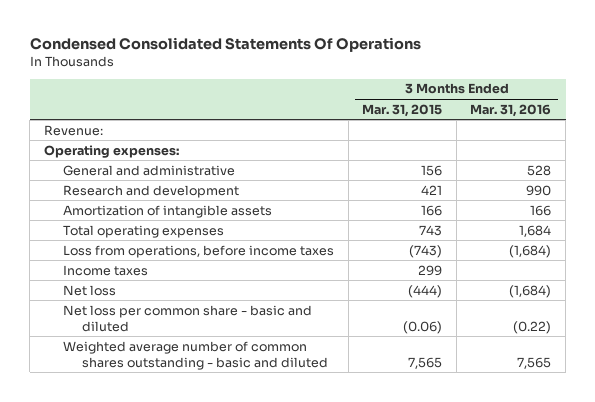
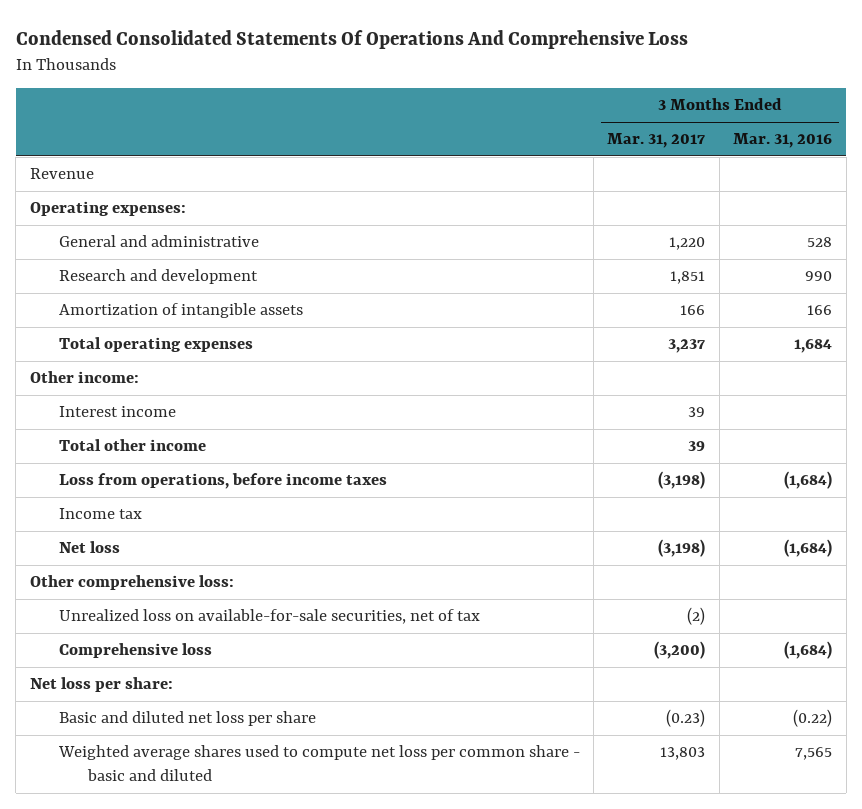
[29,37,421,53] Condensed Consolidated Statements Of Operations -> [15,29,688,49] Condensed Consolidated Statements Of Operations And Comprehensive Loss
[362,103,443,117] Mar. 31, 2015 -> none
none -> [607,133,706,149] Mar. 31, 2017
[43,124,103,136] Revenue: -> [29,168,94,180] Revenue
none -> [29,371,139,384] Other income:
none -> [58,406,176,418] Interest income
none -> [58,439,206,452] Total other income
[62,264,148,276] Income taxes -> [58,508,142,520] Income tax
none -> [29,575,234,591] Other comprehensive loss:
none -> [58,609,480,625] Unrealized loss on available-for-sale securities, net of tax
none -> [58,643,212,659] Comprehensive loss
none -> [29,677,173,693] Net loss per share:
[62,304,312,332] Net loss per common share - basic and diluted -> [58,711,316,727] Basic and diluted net loss per share
[62,340,329,370] Weighted average number of common shares outstanding - basic and diluted -> [57,745,580,782] Weighted average shares used to compute net loss per common share - basic and diluted

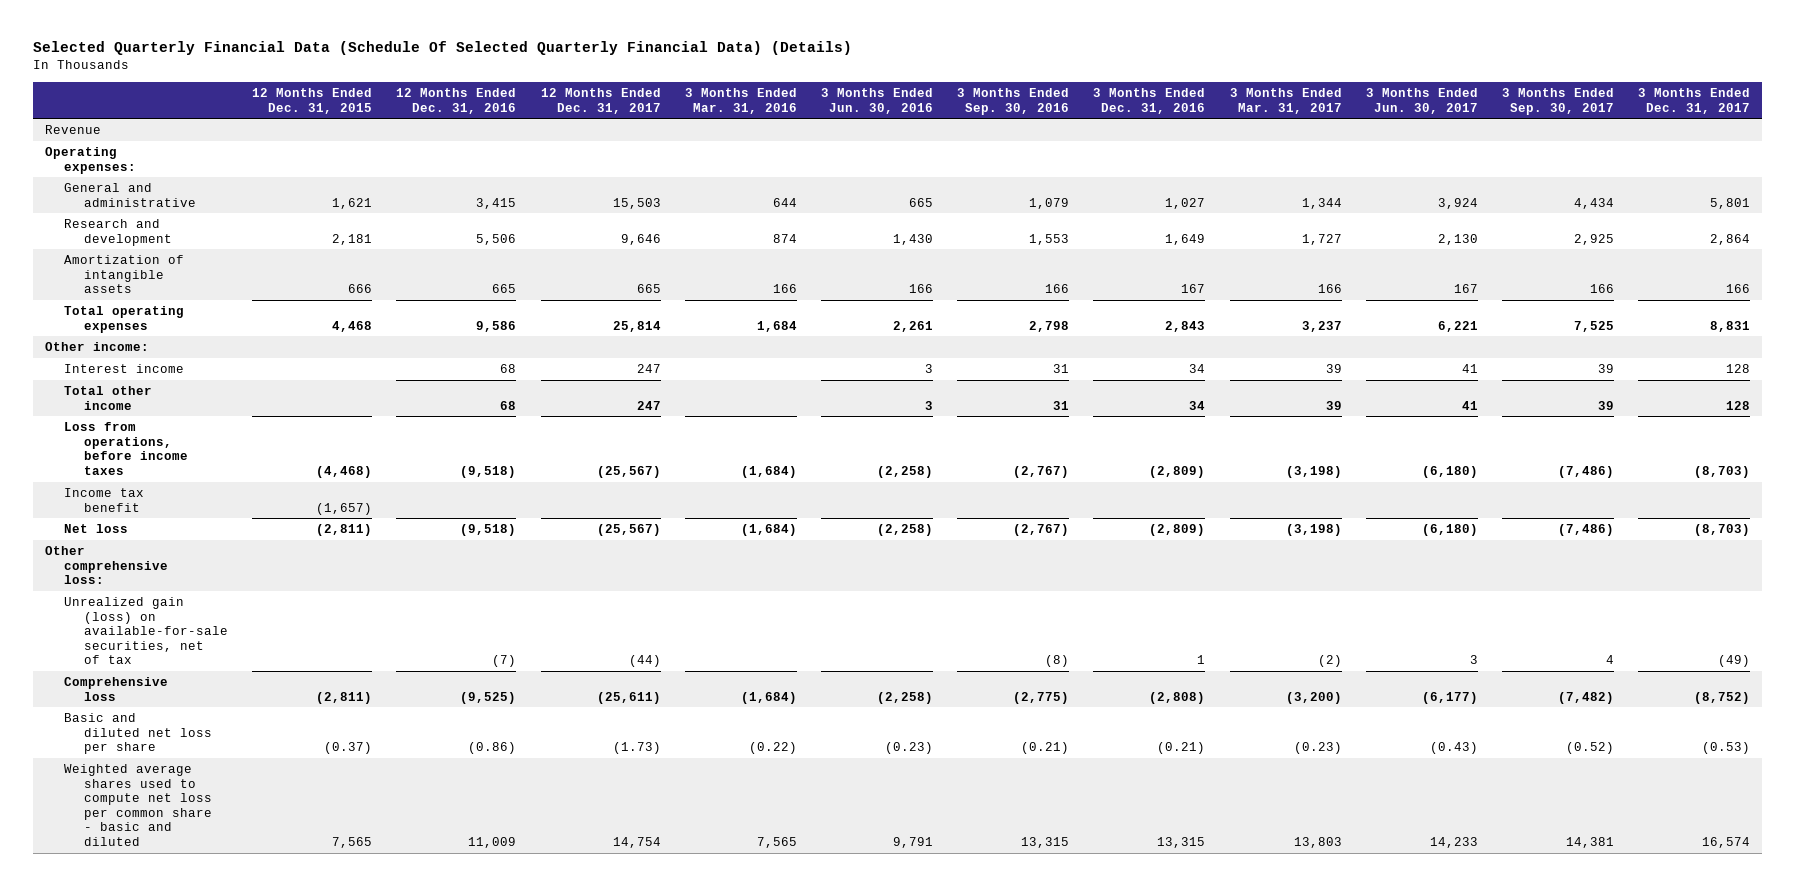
[15,29,688,49] Condensed Consolidated Statements Of Operations And Comprehensive Loss -> [32,41,852,56] Selected Quarterly Financial Data (Schedule Of Selected Quarterly Financial Data) (Details)
none -> [252,88,373,114] 12 Months Ended Dec. 31, 2015
none -> [396,88,517,114] 12 Months Ended Dec. 31, 2016
none -> [540,88,661,114] 12 Months Ended Dec. 31, 2017
none -> [820,88,933,114] 3 Months Ended Jun. 30, 2016
none -> [957,88,1070,115] 3 Months Ended Sep. 30, 2016
none -> [1093,88,1206,114] 3 Months Ended Dec. 31, 2016
none -> [1365,88,1478,114] 3 Months Ended Jun. 30, 2017
none -> [1501,88,1614,115] 3 Months Ended Sep. 30, 2017
none -> [1638,88,1751,114] 3 Months Ended Dec. 31, 2017
[669,237,706,251] 1,220 -> [1301,197,1342,209] 1,344
[807,237,833,248] 528 -> [772,197,797,207] 644
[670,271,706,285] 1,851 -> [1301,233,1342,245] 1,727
[805,271,833,282] 990 -> [772,233,797,243] 874
[58,508,142,520] Income tax -> [64,488,145,512] Income tax benefit
[58,609,480,625] Unrealized loss on available-for-sale securities, net of tax -> [64,597,228,665] Unrealized gain (loss) on available-for-sale securities, net of tax
[29,677,173,693] Net loss per share: -> none

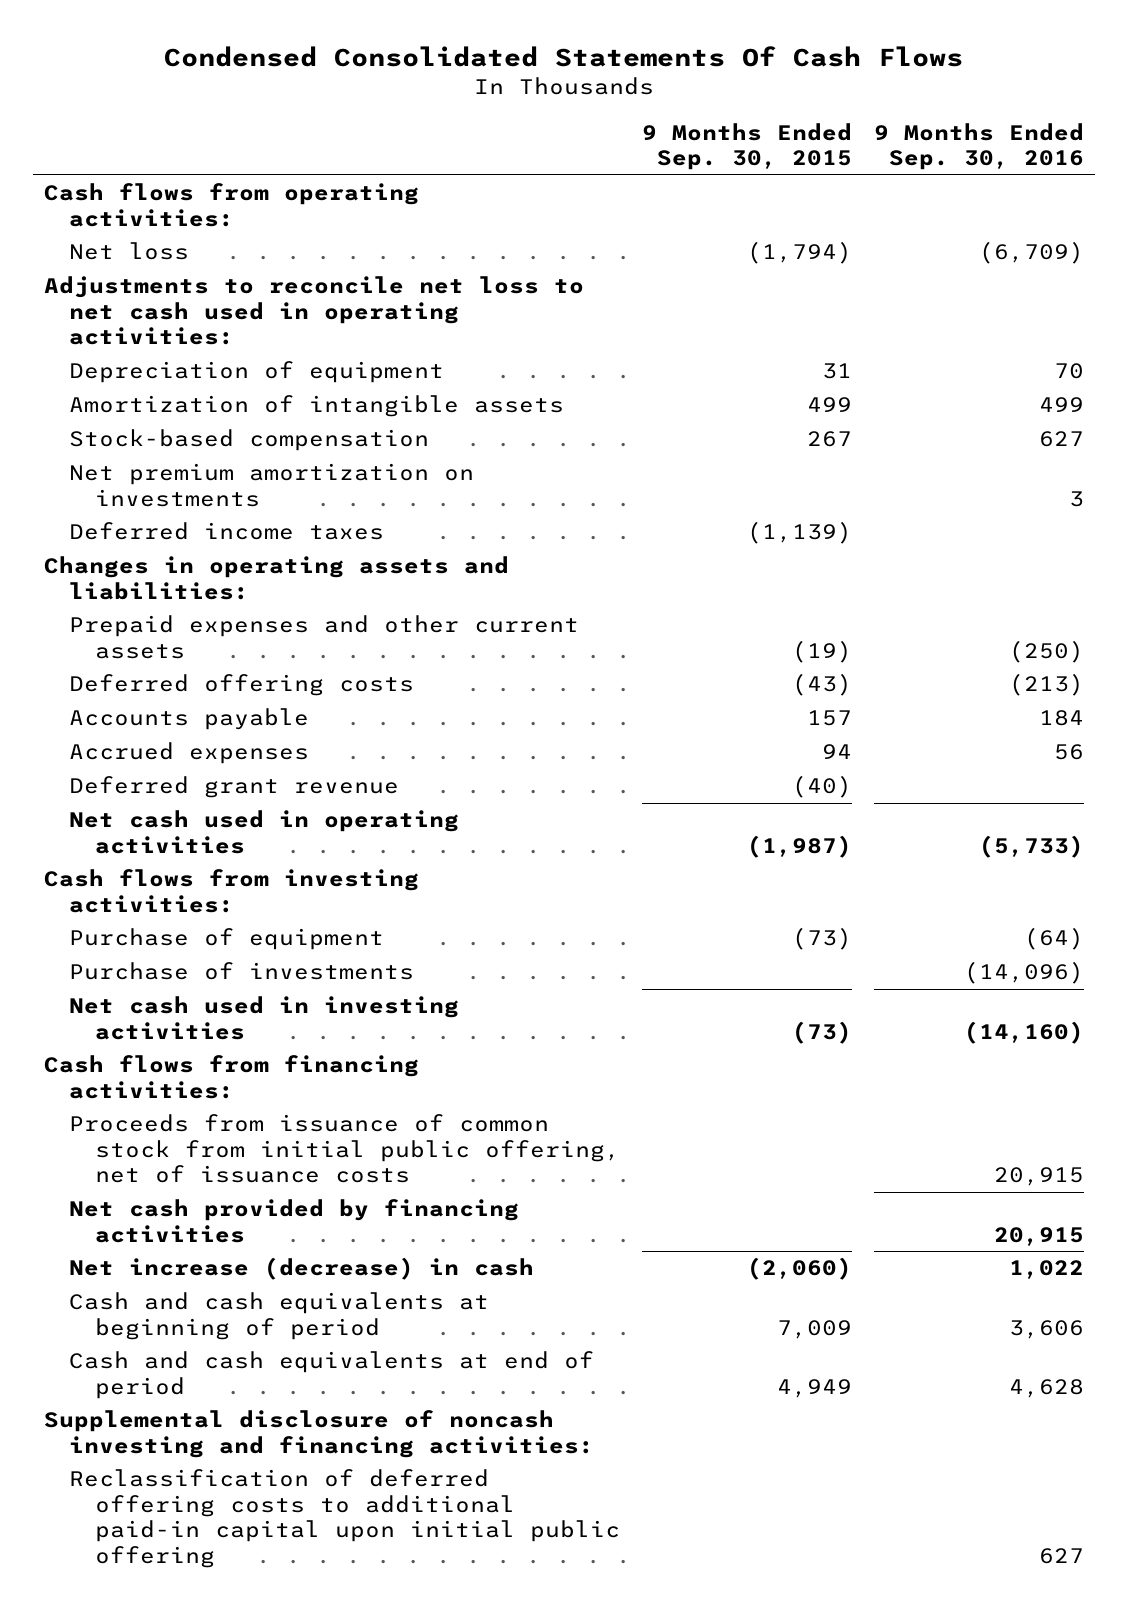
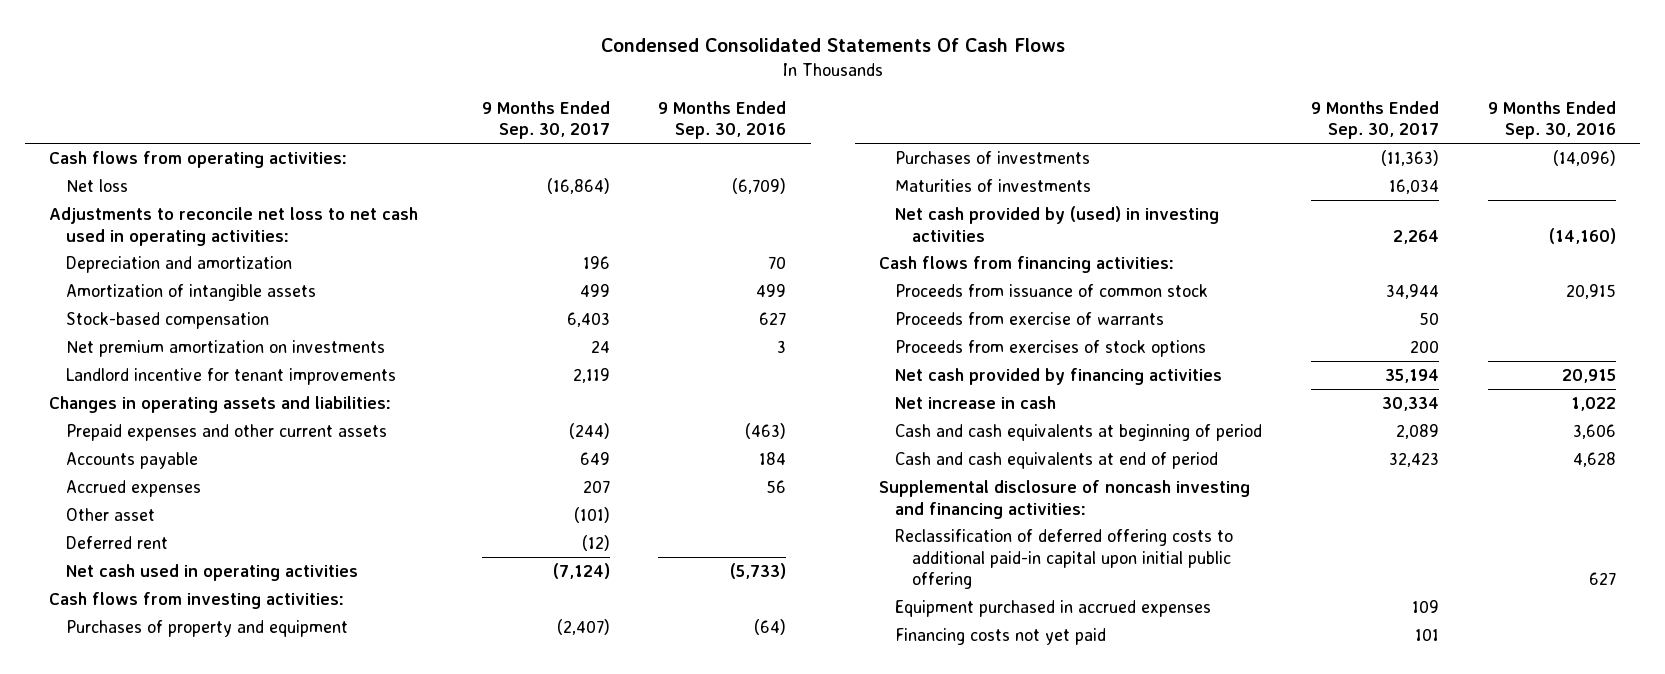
[642,122,853,171] 9 Months Ended Sep. 30, 2015 -> none
none -> [481,100,610,140] 9 Months Ended Sep. 30, 2017
[69,361,445,384] Depreciation of equipment -> [65,255,292,273] Depreciation and amortization
[69,522,385,541] Deferred income taxes -> none
none -> [65,367,396,385] Landlord incentive for tenant improvements
[69,674,415,697] Deferred offering costs -> none
[1009,639,1085,663] (250) -> [745,422,787,439] (463)
[69,776,400,799] Deferred grant revenue -> none
none -> [65,507,155,521] Other asset
none -> [65,535,168,549] Deferred rent
[69,928,385,951] Purchase of equipment -> [65,619,348,637] Purchases of property and equipment
[69,962,415,981] Purchase of investments -> [895,150,1091,164] Purchases of investments
none -> [895,178,1092,192] Maturities of investments
[69,996,460,1040] Net cash used in investing activities -> [895,205,1220,242] Net cash provided by (used) in investing activities
[69,1114,621,1184] Proceeds from issuance of common stock from initial public offering, net of issuance costs -> [895,283,1209,297] Proceeds from issuance of common stock
none -> [895,311,1165,325] Proceeds from exercise of warrants
none -> [895,339,1207,357] Proceeds from exercises of stock options
[69,1257,535,1281] Net increase (decrease) in cash -> [895,395,1057,409] Net increase in cash
none -> [895,599,1212,617] Equipment purchased in accrued expenses
none -> [895,627,1107,645] Financing costs not yet paid

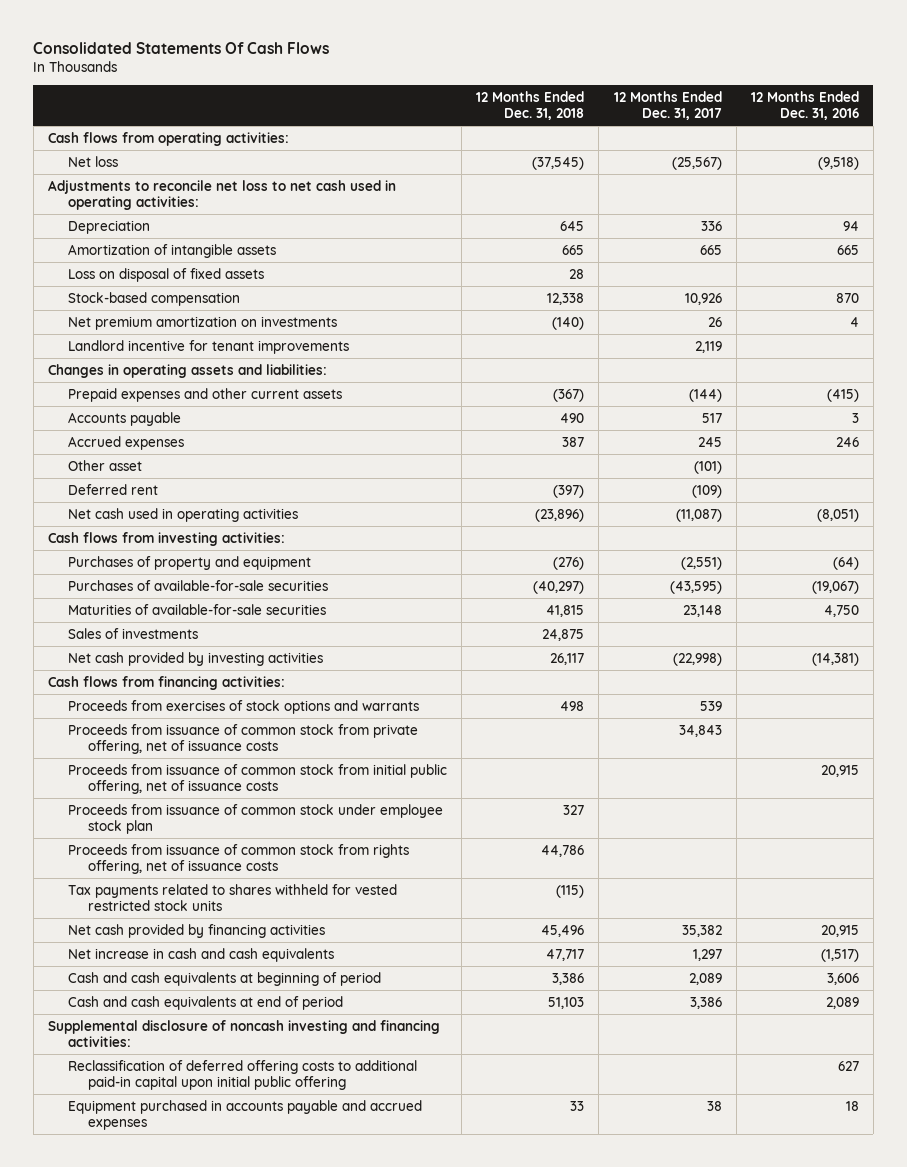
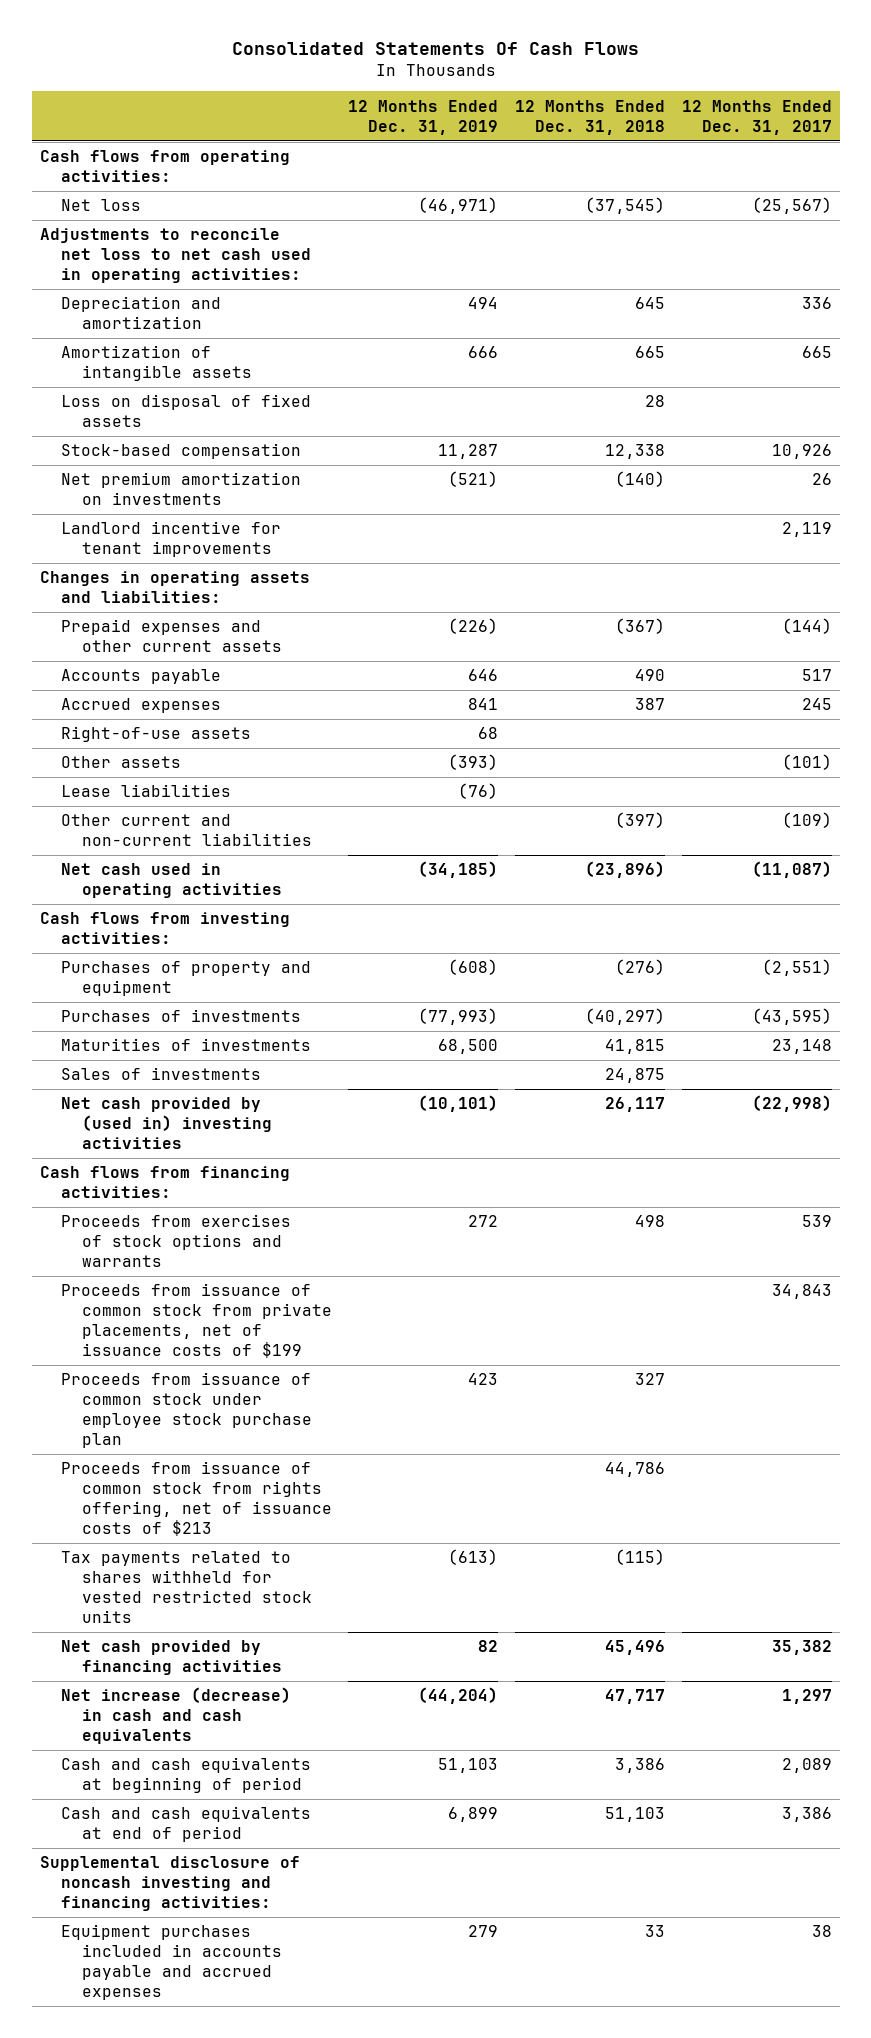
[750,90,859,120] 12 Months Ended Dec. 31, 2016 -> none
none -> [348,99,499,135] 12 Months Ended Dec. 31, 2019
[68,219,151,234] Depreciation -> [60,296,221,330] Depreciation and amortization
none -> [60,726,251,743] Right-of-use assets
[68,459,143,471] Other asset -> [60,756,181,769] Other assets
none -> [60,784,231,798] Lease liabilities
[68,483,159,495] Deferred rent -> [60,814,312,847] Other current and non-current liabilities
[68,579,329,591] Purchases of available-for-sale securities -> [60,1009,301,1023] Purchases of investments
[68,603,327,615] Maturities of available-for-sale securities -> [60,1038,311,1052] Maturities of investments
[68,651,324,666] Net cash provided by investing activities -> [60,1097,272,1149] Net cash provided by (used in) investing activities
[68,763,448,794] Proceeds from issuance of common stock from initial public offering, net of issuance costs -> none
[68,723,419,754] Proceeds from issuance of common stock from private offering, net of issuance costs -> [60,1283,332,1358] Proceeds from issuance of common stock from private placements, net of issuance costs of $199
[68,803,444,834] Proceeds from issuance of common stock under employee stock plan -> [60,1372,312,1448] Proceeds from issuance of common stock under employee stock purchase plan
[68,843,410,874] Proceeds from issuance of common stock from rights offering, net of issuance costs -> [60,1461,332,1536] Proceeds from issuance of common stock from rights offering, net of issuance costs of $213
[68,947,335,962] Net increase in cash and cash equivalents -> [60,1687,291,1744] Net increase (decrease) in cash and cash equivalents
[68,1059,418,1090] Reclassification of deferred offering costs to additional paid-in capital upon initial public offering -> none
[68,1099,423,1130] Equipment purchased in accounts payable and accrued expenses -> [60,1924,282,2000] Equipment purchases included in accounts payable and accrued expenses

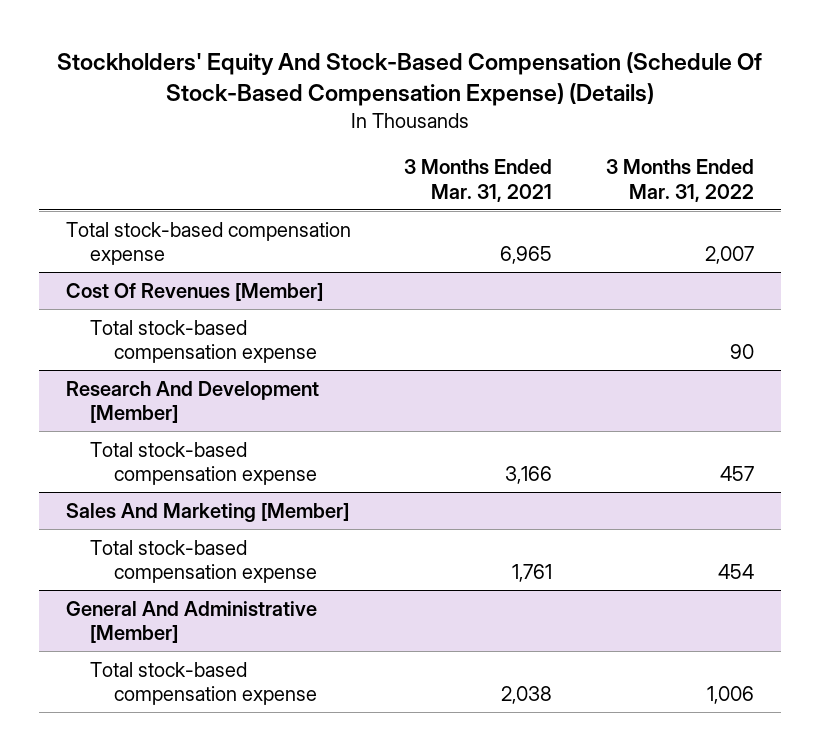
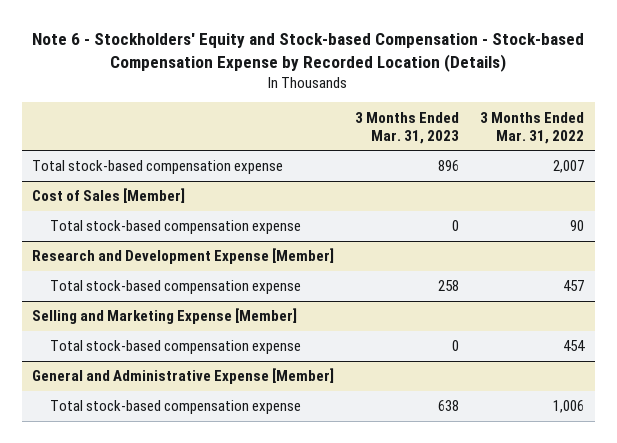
[56,51,762,107] Stockholders' Equity And Stock-Based Compensation (Schedule Of Stock-Based Compensation Expense) (Details) -> [32,32,585,72] Note 6 - Stockholders' Equity and Stock-based Compensation - Stock-based Compensation Expense by Recorded Location (Details)
[404,159,553,202] 3 Months Ended Mar. 31, 2021 -> none
none -> [355,111,460,144] 3 Months Ended Mar. 31, 2023
[65,282,323,301] Cost Of Revenues [Member] -> [32,188,186,204] Cost of Sales [Member]
[65,380,319,424] Research And Development [Member] -> [32,248,335,265] Research and Development Expense [Member]
[65,502,349,522] Sales And Marketing [Member] -> [32,308,298,325] Selling and Marketing Expense [Member]
[65,600,317,644] General And Administrative [Member] -> [32,368,335,385] General and Administrative Expense [Member]

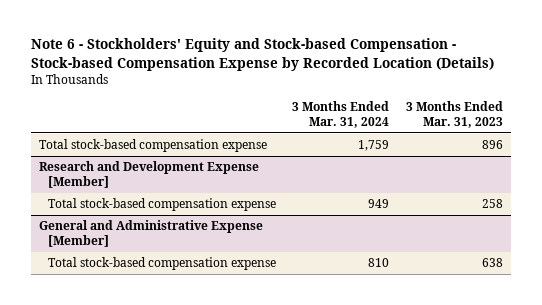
[480,111,585,144] 3 Months Ended Mar. 31, 2022 -> none
none -> [292,100,390,128] 3 Months Ended Mar. 31, 2024
[32,188,186,204] Cost of Sales [Member] -> none
[49,220,301,235] Total stock-based compensation expense -> none
[32,308,298,325] Selling and Marketing Expense [Member] -> none
[49,340,301,355] Total stock-based compensation expense -> none

